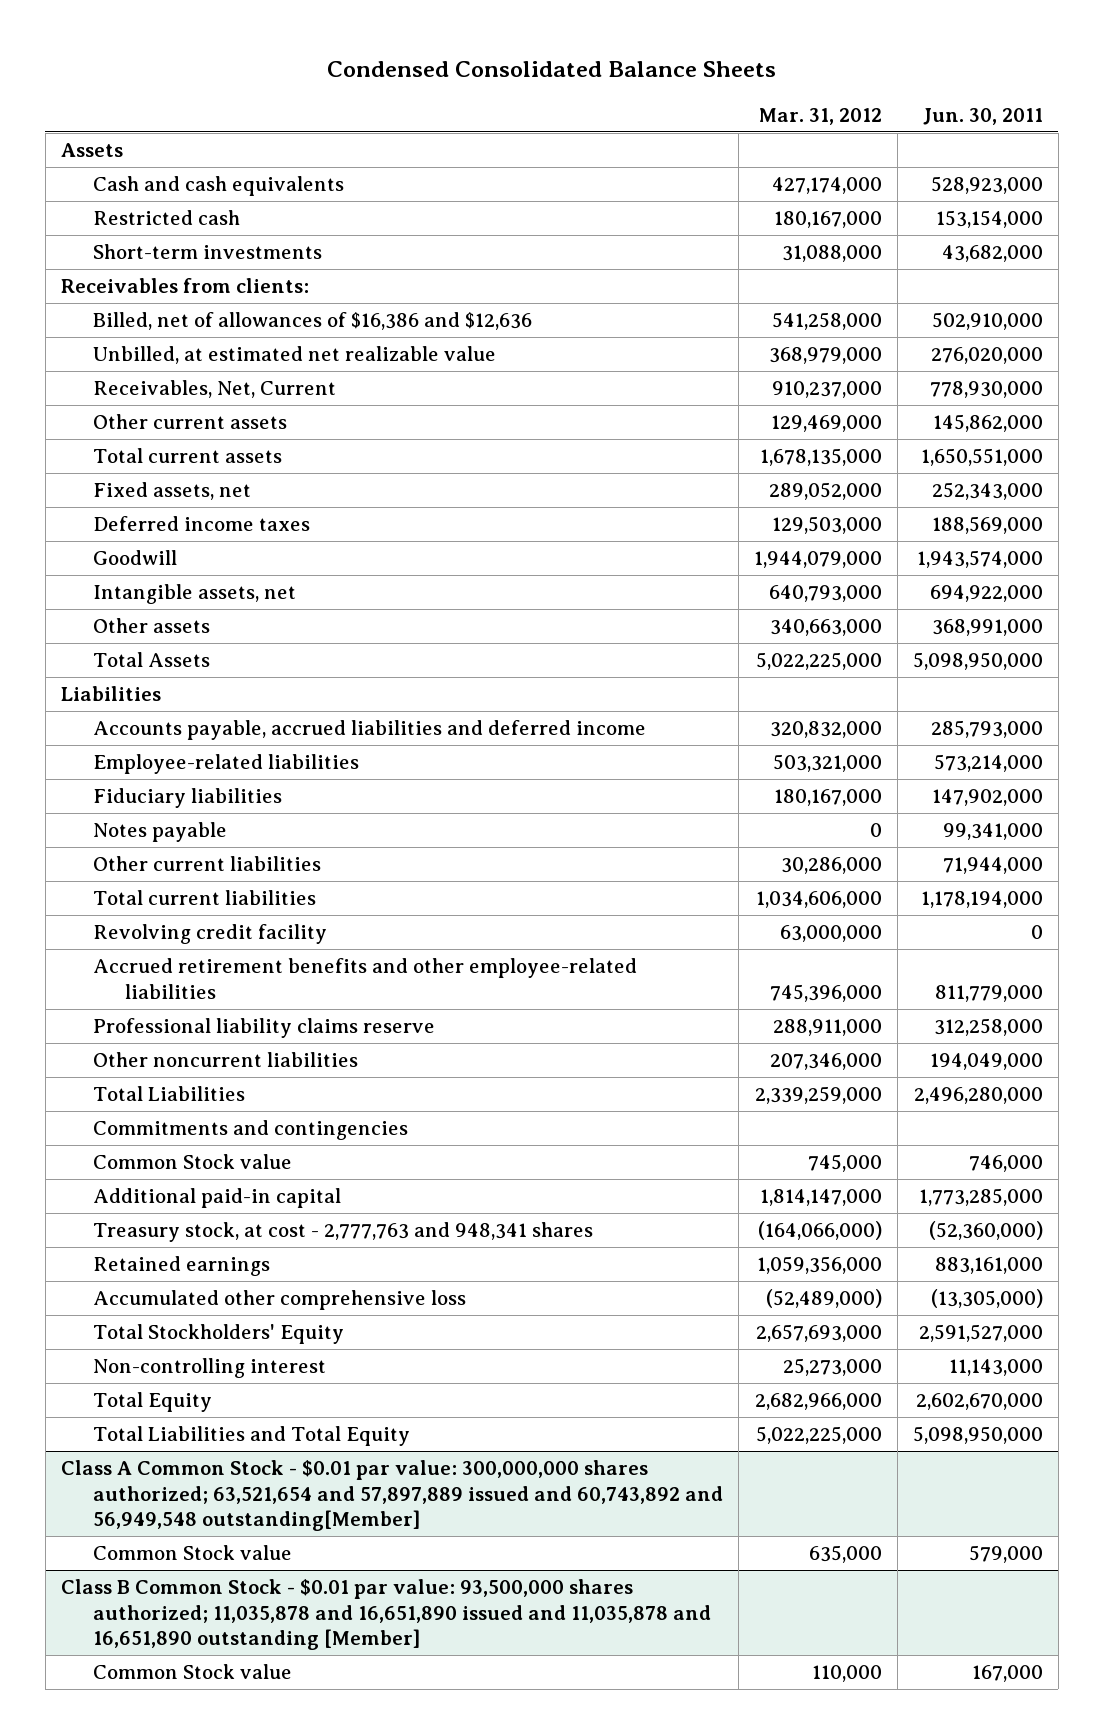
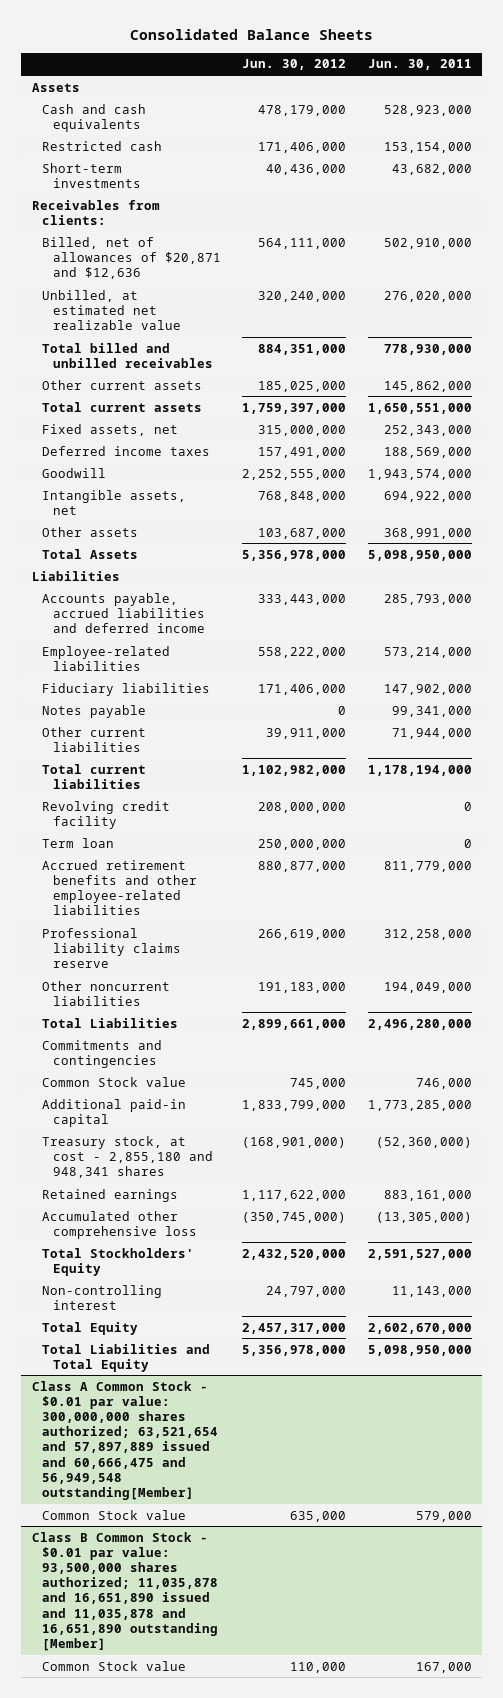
[326,61,776,78] Condensed Consolidated Balance Sheets -> [129,29,373,41] Consolidated Balance Sheets
[758,107,882,125] Mar. 31, 2012 -> none
none -> [242,59,347,71] Jun. 30, 2012
[92,312,532,331] Billed, net of allowances of $16,386 and $12,636 -> [42,236,221,280] Billed, net of allowances of $20,871 and $12,636
[92,380,336,399] Receivables, Net, Current -> [42,342,213,368] Total billed and unbilled receivables
none -> [42,837,115,848] Term loan
[92,1222,593,1243] Treasury stock, at cost - 2,777,763 and 948,341 shares -> [42,1135,213,1179] Treasury stock, at cost - 2,855,180 and 948,341 shares
[60,1460,723,1532] Class A Common Stock - $0.01 par value: 300,000,000 shares authorized; 63,521,654 and 57,897,889 issued and 60,743,892 and 56,949,548 outstanding[Member] -> [31,1380,219,1500] Class A Common Stock - $0.01 par value: 300,000,000 shares authorized; 63,521,654 and 57,897,889 issued and 60,666,475 and 56,949,548 outstanding[Member]

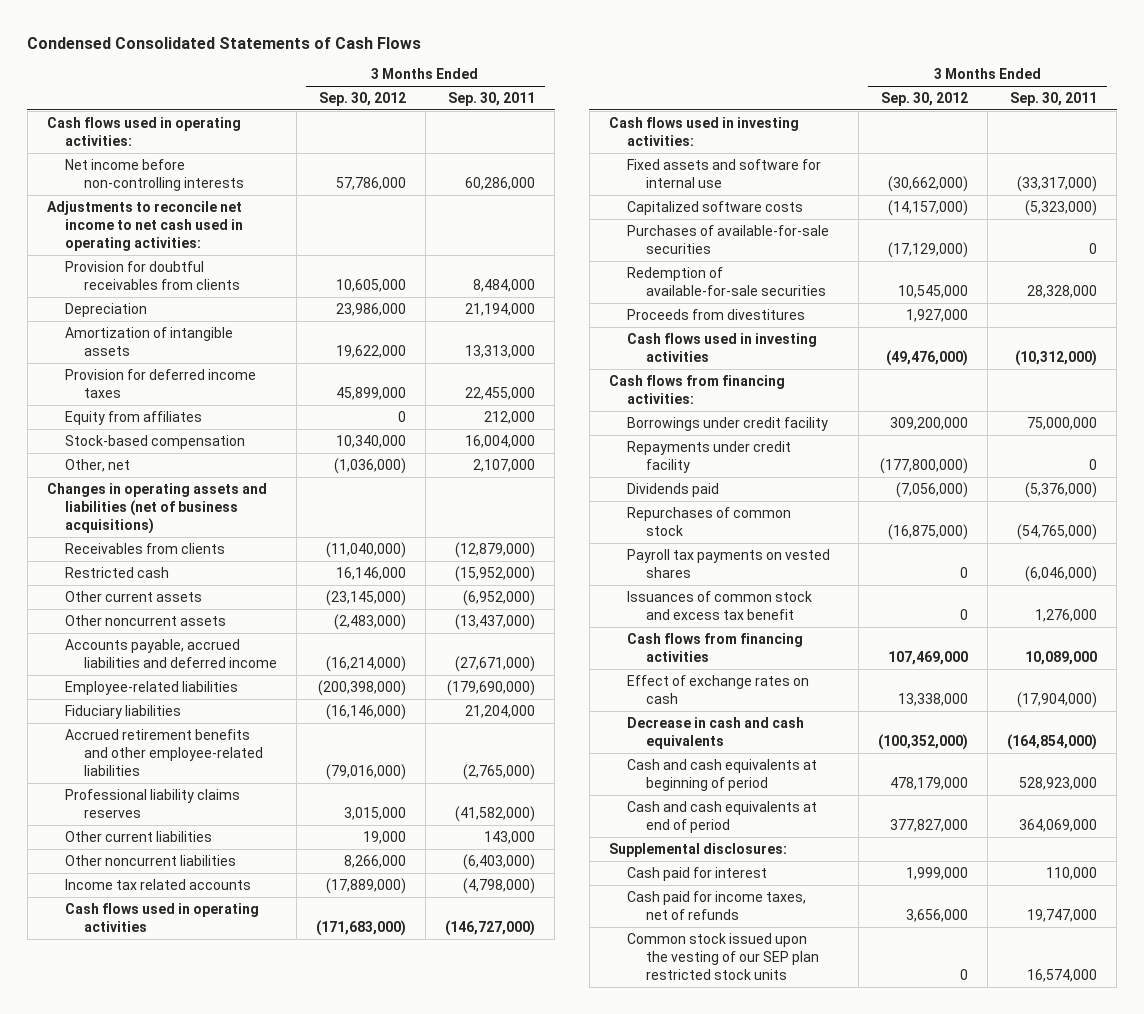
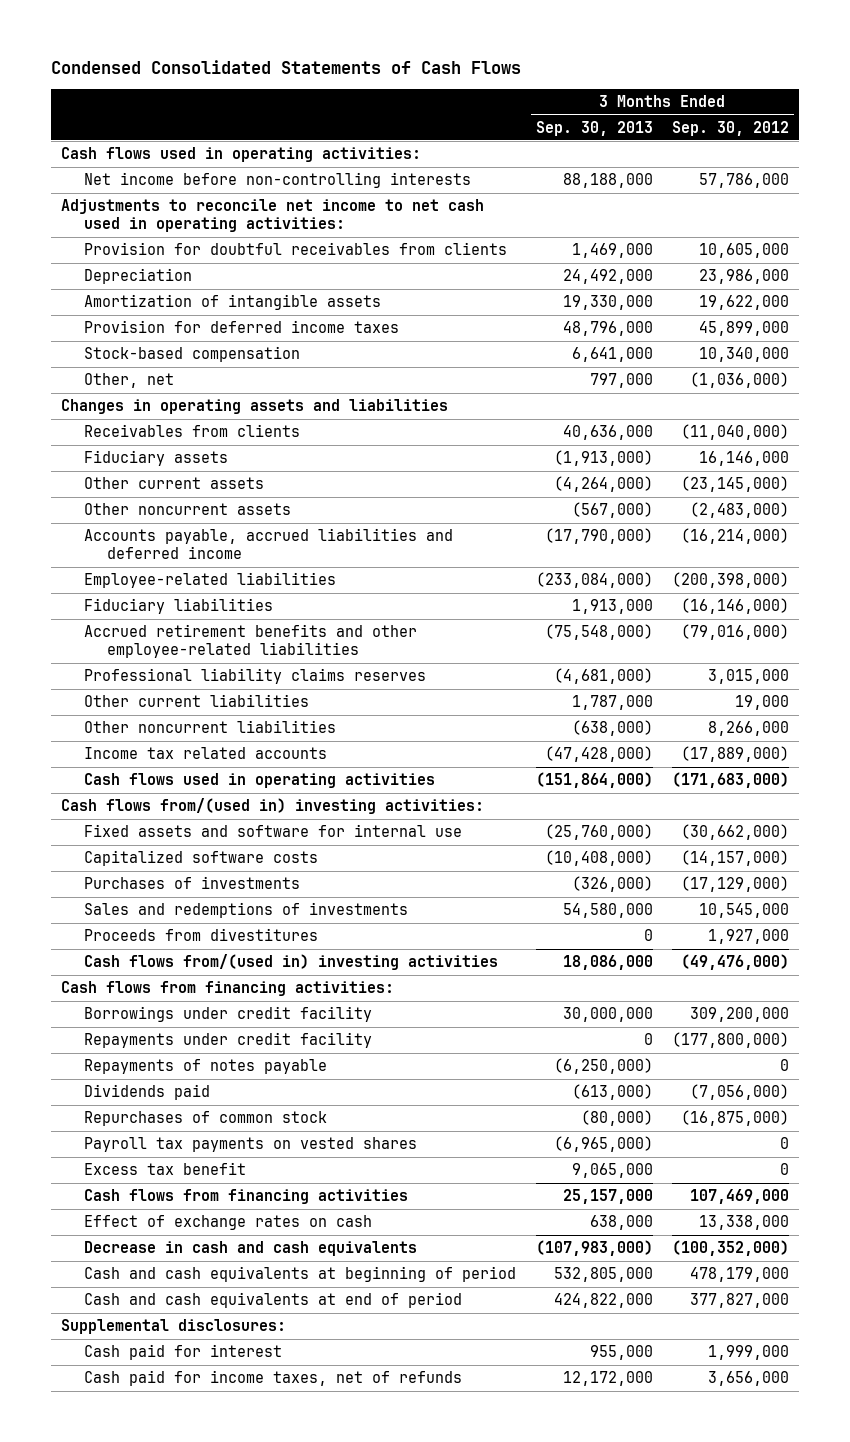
[447,92,535,107] Sep. 30, 2011 -> none
none -> [535,120,653,136] Sep. 30, 2013
[65,410,203,425] Equity from affiliates -> none
[46,482,267,534] Changes in operating assets and liabilities (net of business acquisitions) -> [61,399,449,415] Changes in operating assets and liabilities
[65,566,170,578] Restricted cash -> [83,450,228,467] Fiduciary assets
[608,116,799,146] Cash flows used in investing activities: -> [61,798,485,815] Cash flows from/(used in) investing activities:
[627,224,830,254] Purchases of available-for-sale securities -> [83,876,300,890] Purchases of investments
[627,266,826,296] Redemption of available-for-sale securities -> [83,902,408,919] Sales and redemptions of investments
[627,332,818,362] Cash flows used in investing activities -> [83,954,498,971] Cash flows from/(used in) investing activities
none -> [83,1059,327,1075] Repayments of notes payable
[627,590,813,620] Issuances of common stock and excess tax benefit -> [83,1162,246,1176] Excess tax benefit
[627,932,819,980] Common stock issued upon the vesting of our SEP plan restricted stock units -> none

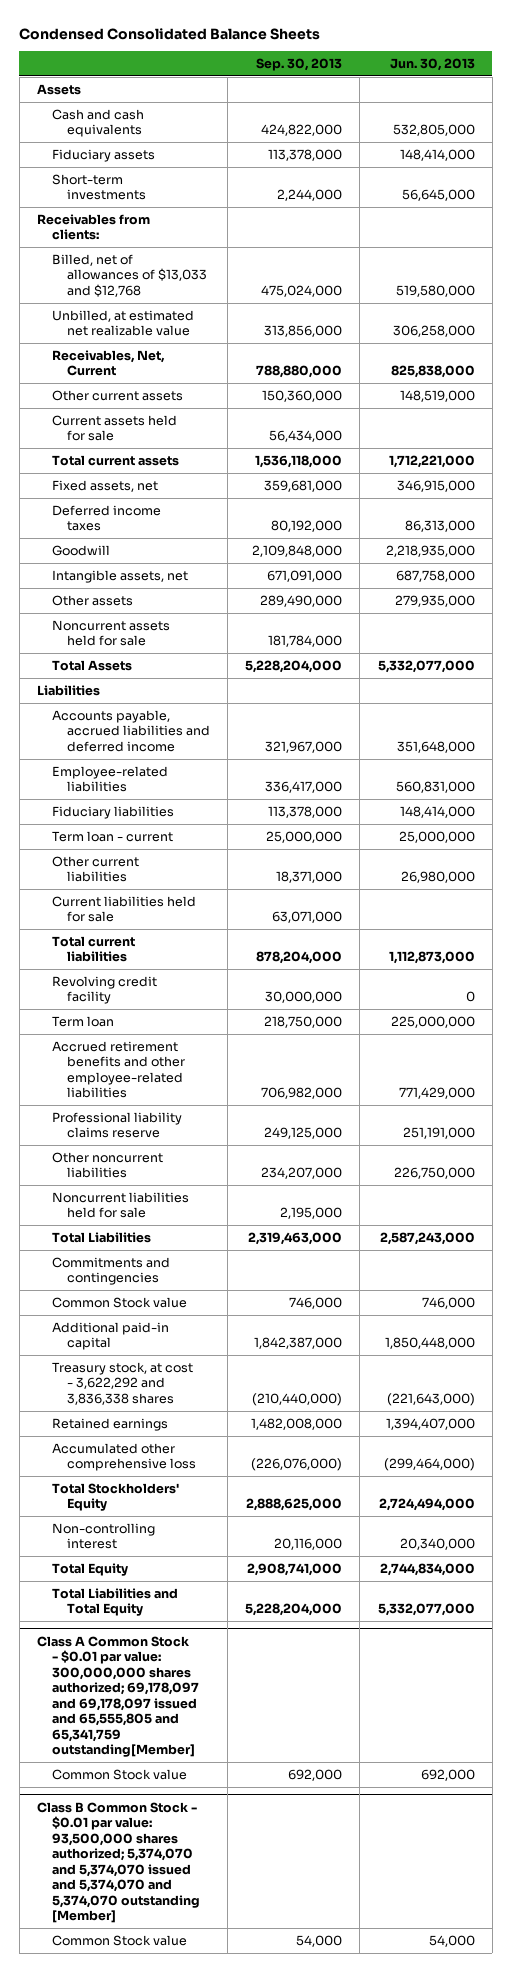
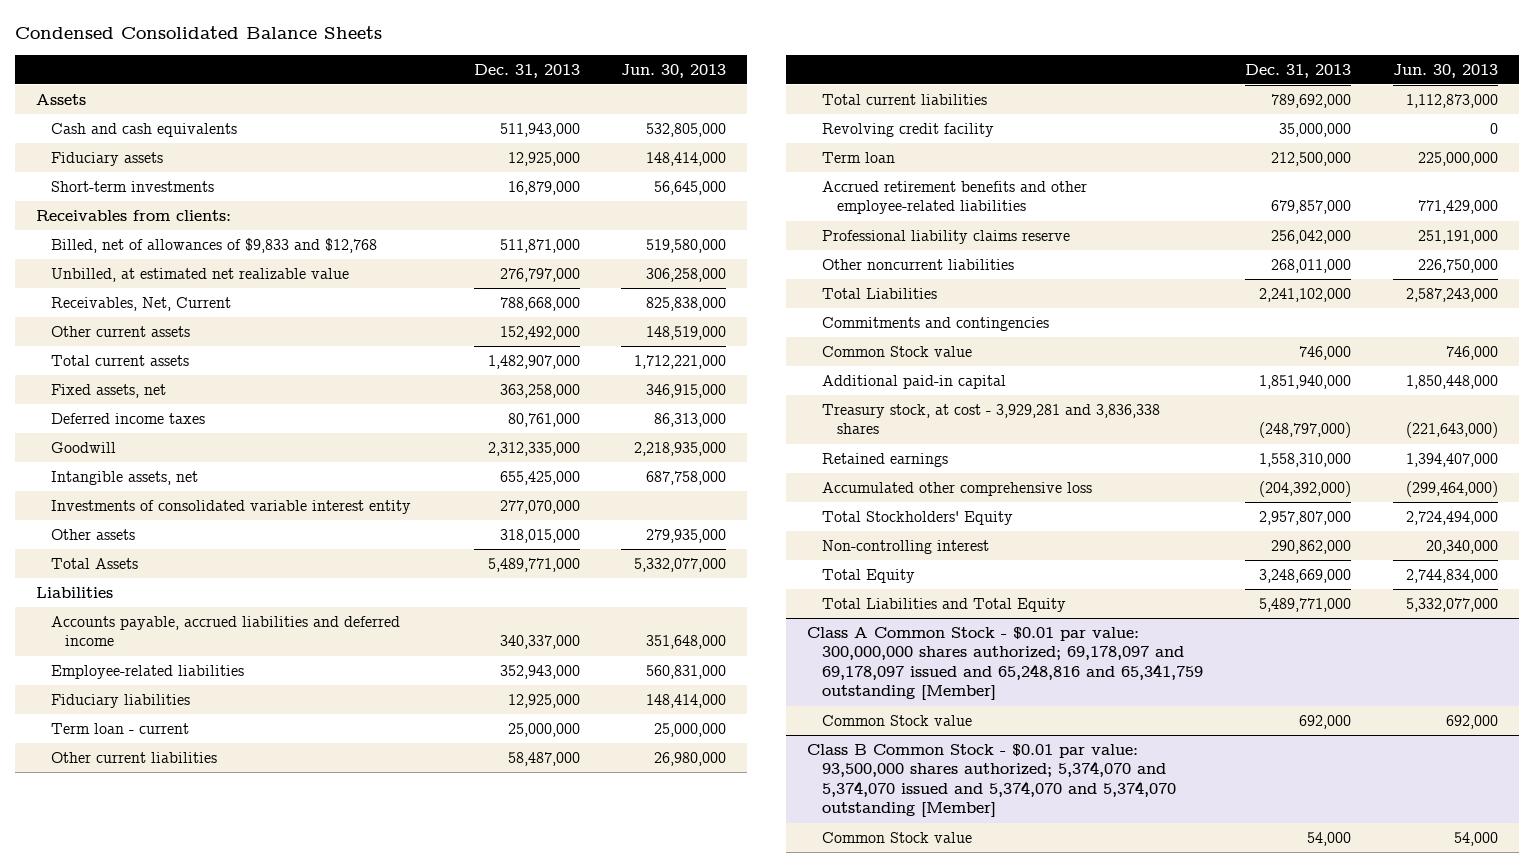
[256,57,343,71] Sep. 30, 2013 -> none
none -> [473,63,580,78] Dec. 31, 2013
[52,253,208,297] Billed, net of allowances of $13,033 and $12,768 -> [50,237,377,253] Billed, net of allowances of $9,833 and $12,768
[52,414,178,442] Current assets held for sale -> none
none -> [50,499,411,514] Investments of consolidated variable interest entity
[52,619,171,647] Noncurrent assets held for sale -> none
[52,895,197,923] Current liabilities held for sale -> none
[52,1191,190,1219] Noncurrent liabilities held for sale -> none
[52,1361,194,1405] Treasury stock, at cost - 3,622,292 and 3,836,338 shares -> [821,403,1160,435] Treasury stock, at cost - 3,929,281 and 3,836,338 shares
[37,1635,200,1758] Class A Common Stock - $0.01 par value: 300,000,000 shares authorized; 69,178,097 and 69,178,097 issued and 65,555,805 and 65,341,759 outstanding[Member] -> [807,626,1203,701] Class A Common Stock - $0.01 par value: 300,000,000 shares authorized; 69,178,097 and 69,178,097 issued and 65,248,816 and 65,341,759 outstanding [Member]

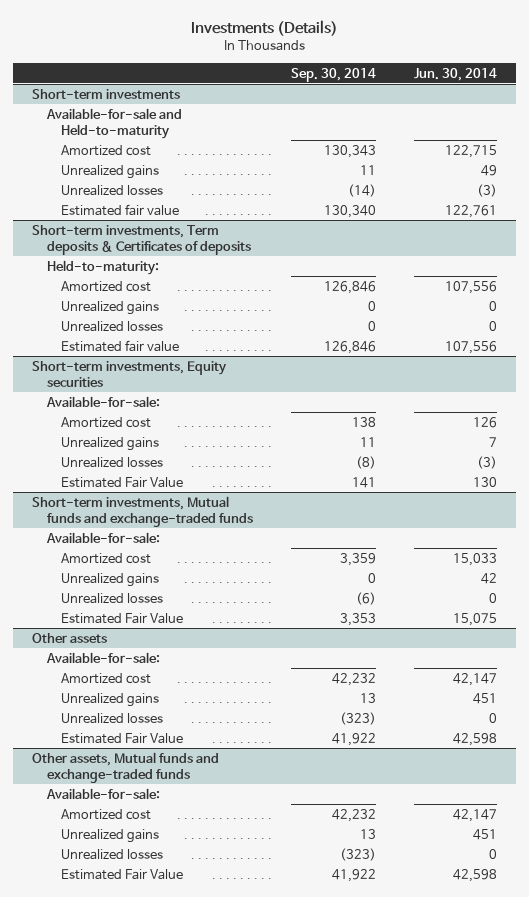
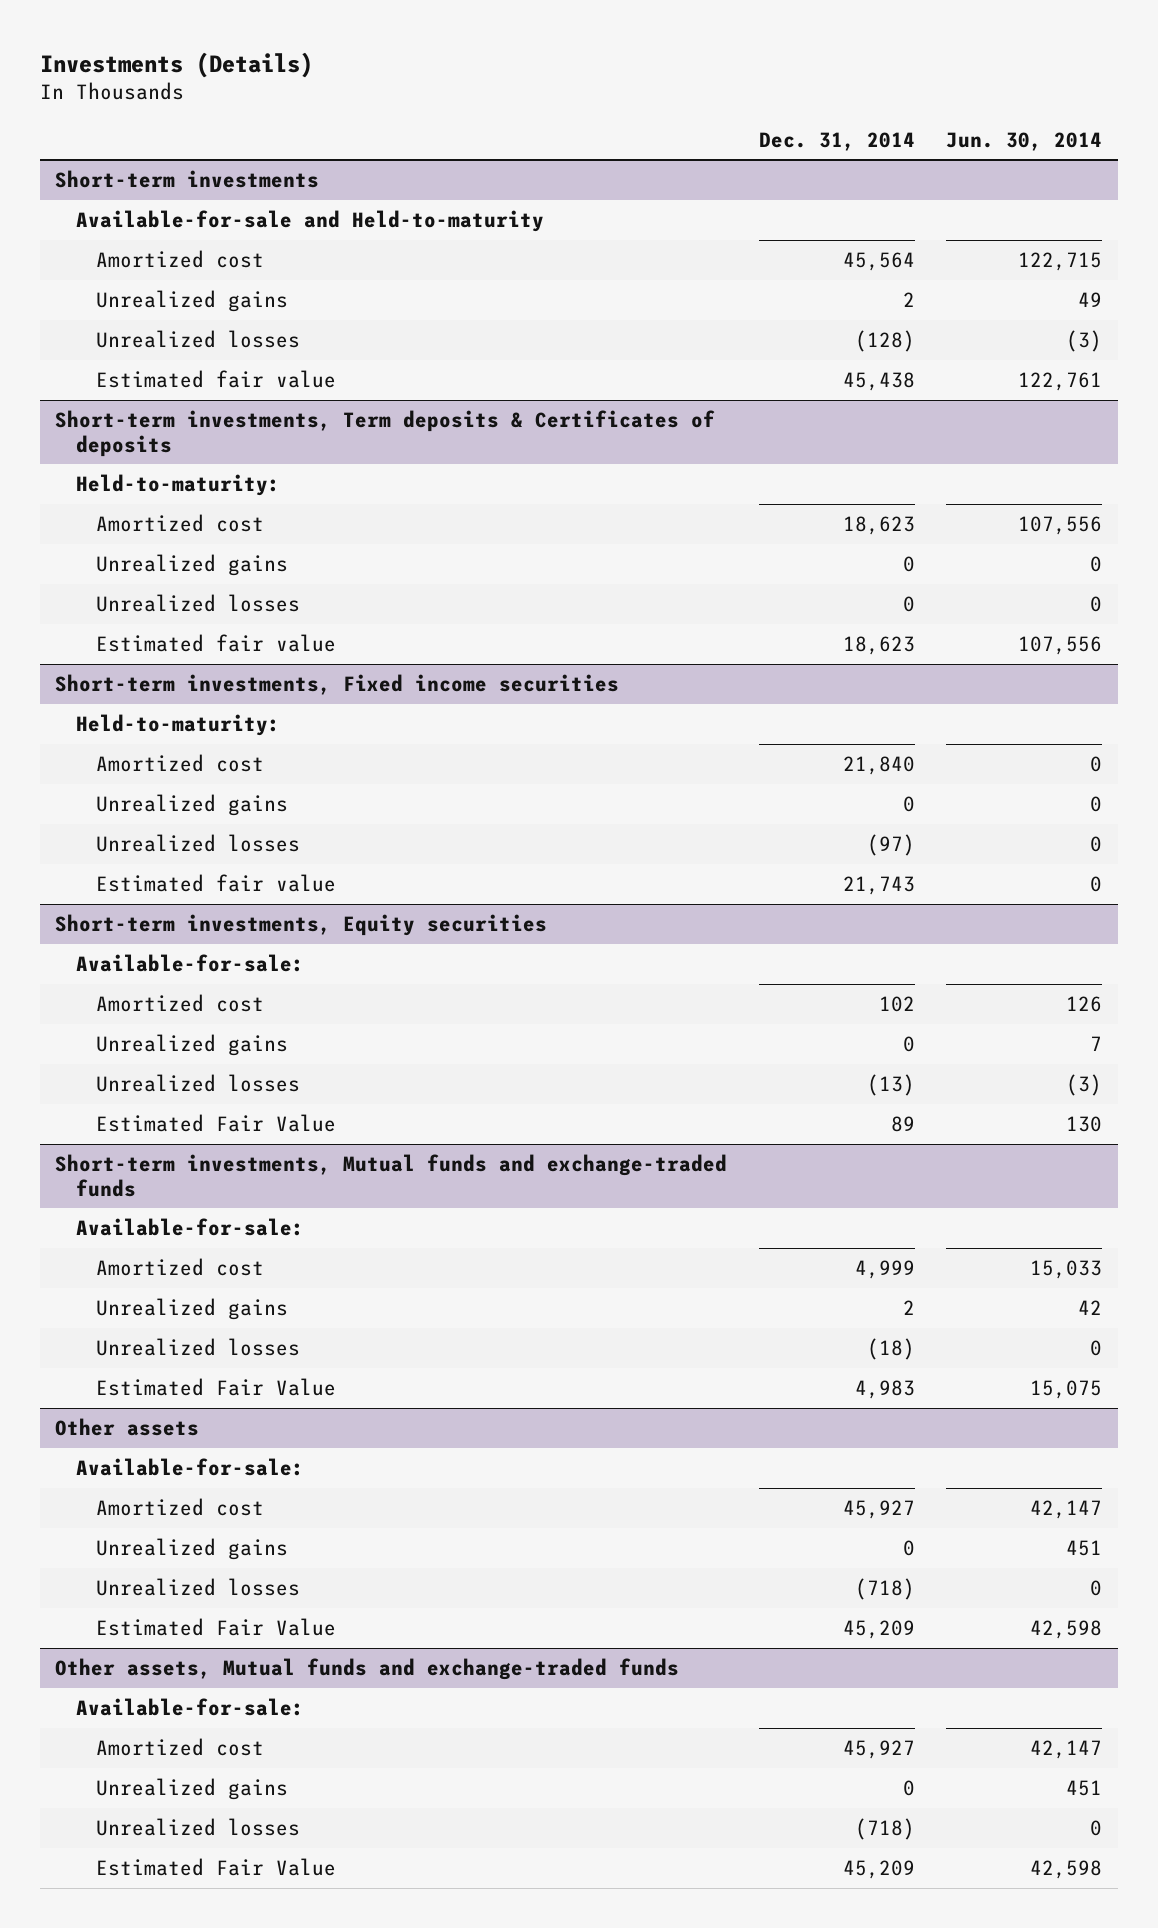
[290,67,376,82] Sep. 30, 2014 -> none
none -> [758,131,915,151] Dec. 31, 2014
none -> [55,673,620,695] Short-term investments, Fixed income securities
none -> [75,713,280,736] Held-to-maturity:
none -> [96,753,265,772] Amortized cost
none -> [96,793,289,816] Unrealized gains
none -> [96,833,301,852] Unrealized losses
none -> [96,873,337,892] Estimated fair value

